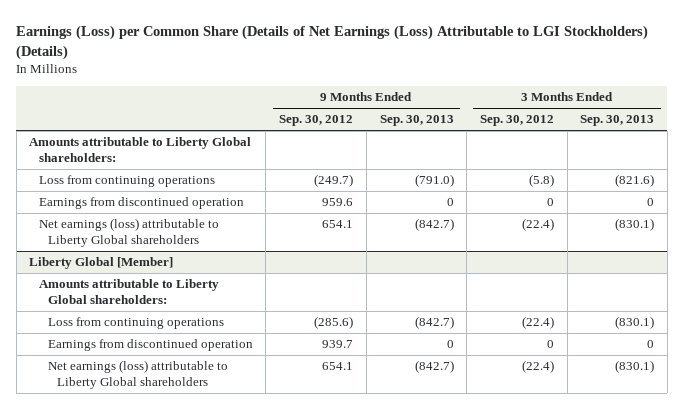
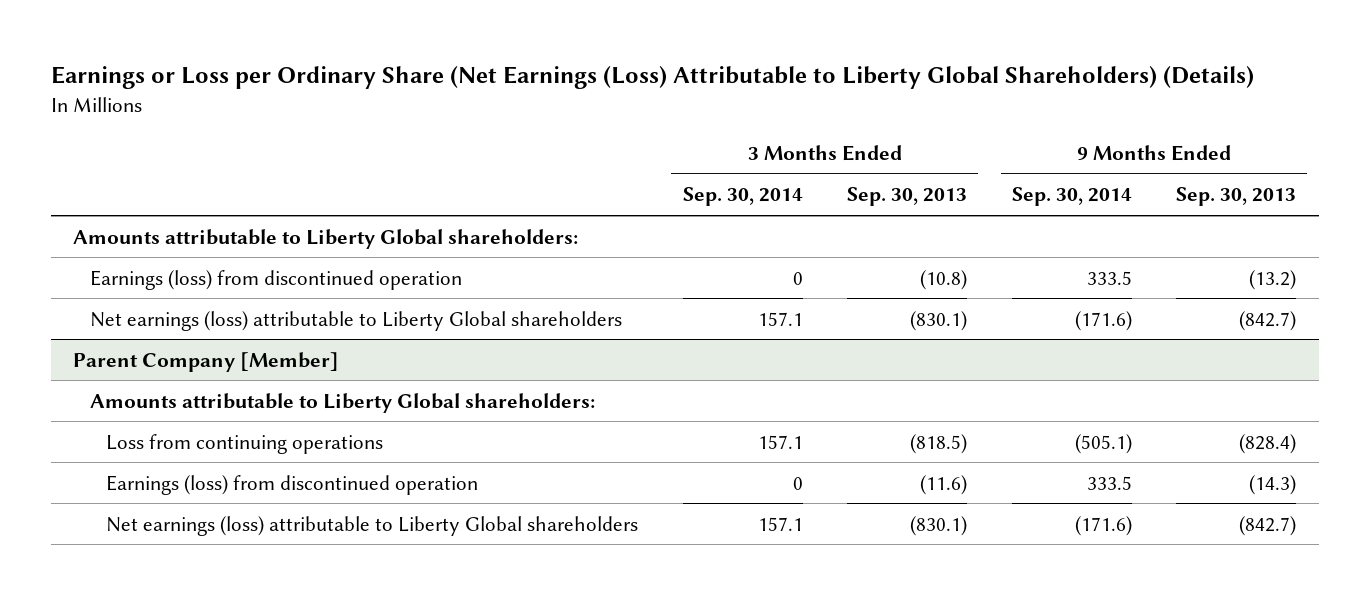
[16,25,649,60] Earnings (Loss) per Common Share (Details of Net Earnings (Loss) Attributable to LGI Stockholders) (Details) -> [50,66,1254,90] Earnings or Loss per Ordinary Share (Net Earnings (Loss) Attributable to Liberty Global Shareholders) (Details)
[279,115,354,127] Sep. 30, 2012 -> none
[479,115,554,127] Sep. 30, 2012 -> none
none -> [682,187,803,207] Sep. 30, 2014
none -> [1011,187,1132,207] Sep. 30, 2014
[38,175,215,188] Loss from continuing operations -> none
[38,197,244,210] Earnings from discontinued operation -> [89,269,462,290] Earnings (loss) from discontinued operation
[446,198,454,207] 0 -> [1249,269,1297,290] (13.2)
[647,198,655,207] 0 -> [920,269,968,290] (10.8)
[29,257,174,270] Liberty Global [Member] -> none
none -> [73,351,340,372] Parent Company [Member]
[414,316,454,330] (842.7) -> [1239,433,1297,454] (828.4)
[615,316,655,330] (830.1) -> [910,433,968,454] (818.5)
[47,339,253,352] Earnings from discontinued operation -> [105,474,478,495] Earnings (loss) from discontinued operation
[446,340,454,349] 0 -> [1249,474,1297,495] (14.3)
[647,340,655,349] 0 -> [920,474,968,495] (11.6)

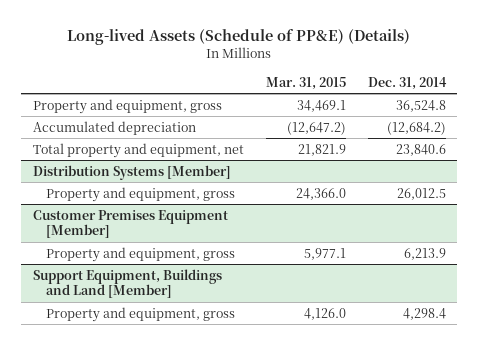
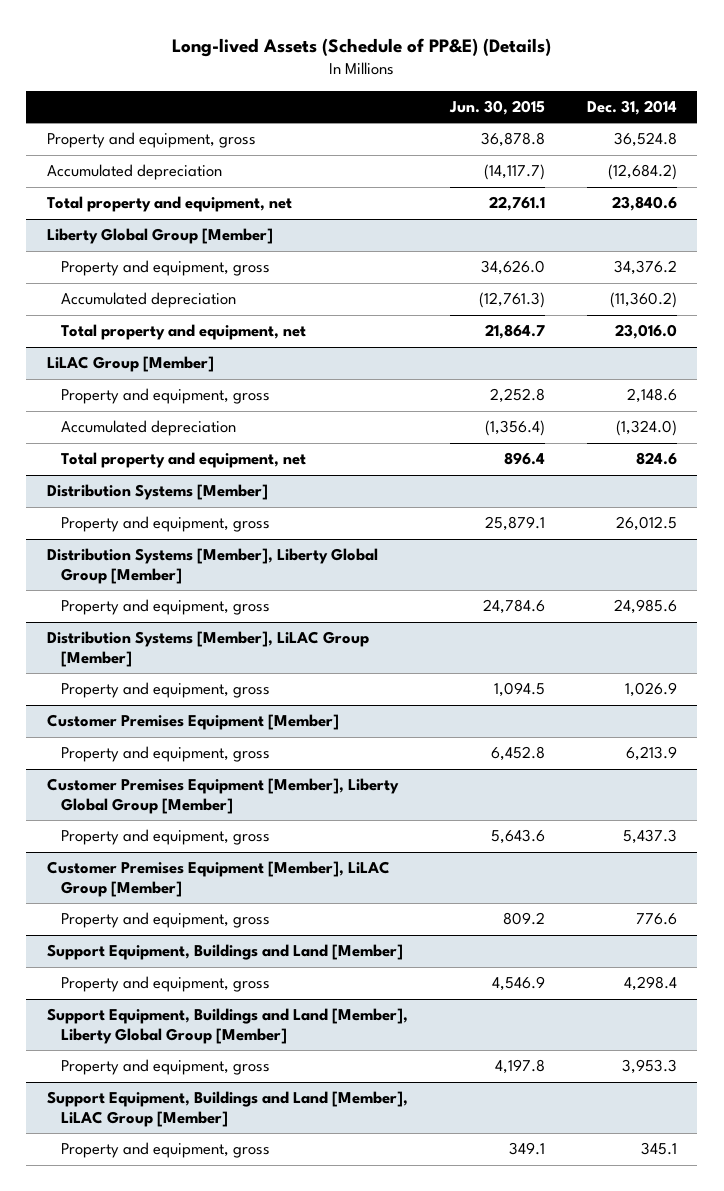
[265,76,346,90] Mar. 31, 2015 -> none
none -> [448,100,545,116] Jun. 30, 2015
none -> [47,228,274,245] Liberty Global Group [Member]
none -> [60,260,270,277] Property and equipment, gross
none -> [60,292,236,309] Accumulated depreciation
none -> [60,324,306,341] Total property and equipment, net
none -> [47,356,215,373] LiLAC Group [Member]
none -> [60,388,270,405] Property and equipment, gross
none -> [60,420,236,437] Accumulated depreciation
none -> [60,452,306,469] Total property and equipment, net
none -> [47,548,379,584] Distribution Systems [Member], Liberty Global Group [Member]
none -> [60,599,270,616] Property and equipment, gross
none -> [47,631,370,667] Distribution Systems [Member], LiLAC Group [Member]
none -> [60,682,270,699] Property and equipment, gross
none -> [47,778,400,814] Customer Premises Equipment [Member], Liberty Global Group [Member]
none -> [60,829,270,846] Property and equipment, gross
none -> [47,861,391,897] Customer Premises Equipment [Member], LiLAC Group [Member]
none -> [60,912,270,929] Property and equipment, gross
none -> [47,1008,409,1044] Support Equipment, Buildings and Land [Member], Liberty Global Group [Member]
none -> [60,1059,270,1076] Property and equipment, gross
none -> [47,1091,409,1127] Support Equipment, Buildings and Land [Member], LiLAC Group [Member]
none -> [60,1142,270,1159] Property and equipment, gross

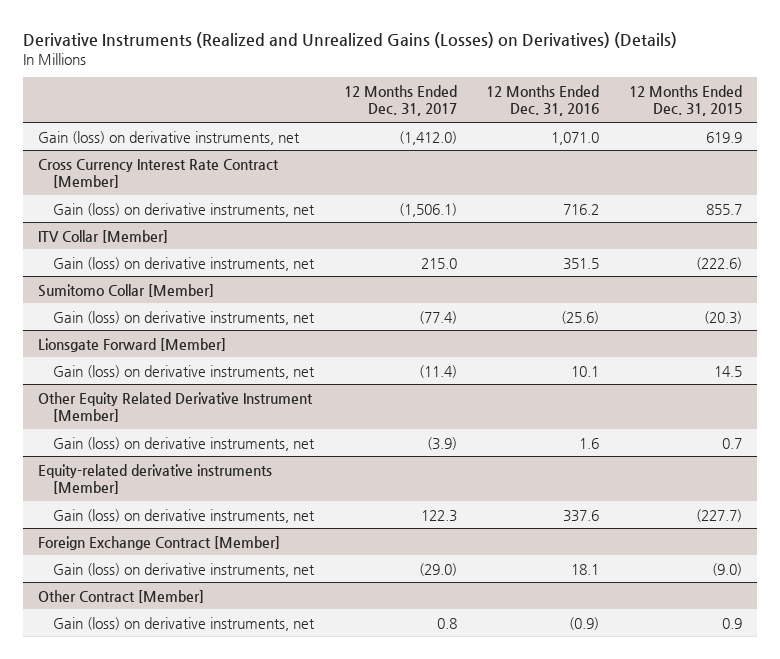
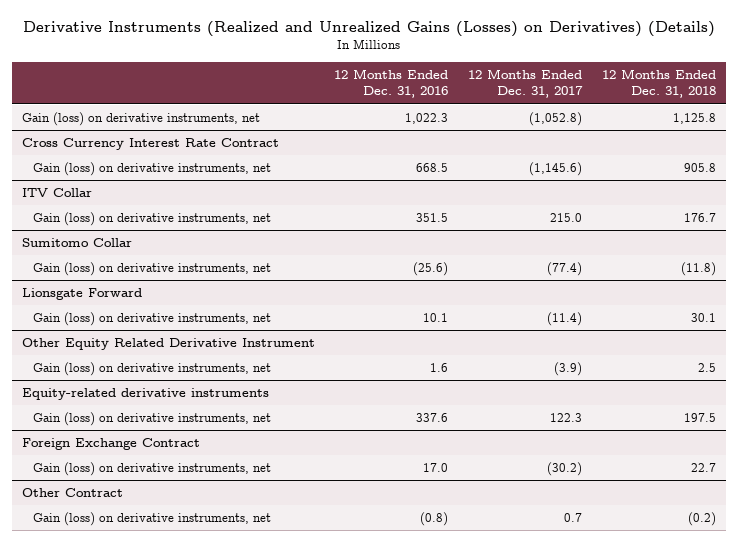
[628,84,742,117] 12 Months Ended Dec. 31, 2015 -> none
none -> [602,69,717,99] 12 Months Ended Dec. 31, 2018
[398,130,457,145] (1,412.0) -> [529,112,583,127] (1,052.8)
[551,131,600,145] 1,071.0 -> [405,113,449,125] 1,022.3
[38,158,280,188] Cross Currency Interest Rate Contract [Member] -> [21,138,279,151] Cross Currency Interest Rate Contract
[398,202,457,217] (1,506.1) -> [529,162,583,177] (1,145.6)
[563,203,600,215] 716.2 -> [416,163,449,173] 668.5
[38,229,169,243] ITV Collar [Member] -> [21,188,92,198] ITV Collar
[38,283,215,297] Sumitomo Collar [Member] -> [21,238,132,248] Sumitomo Collar
[38,337,227,352] Lionsgate Forward [Member] -> [21,288,142,301] Lionsgate Forward
[38,391,314,422] Other Equity Related Derivative Instrument [Member] -> [21,338,315,351] Other Equity Related Derivative Instrument
[38,463,273,494] Equity-related derivative instruments [Member] -> [21,388,269,401] Equity-related derivative instruments
[38,535,281,550] Foreign Exchange Contract [Member] -> [21,438,200,451] Foreign Exchange Contract
[418,562,457,576] (29.0) -> [547,462,583,477] (30.2)
[571,563,600,575] 18.1 -> [423,463,449,473] 17.0
[38,589,205,603] Other Contract [Member] -> [21,488,123,498] Other Contract
[436,617,457,629] 0.8 -> [564,513,583,523] 0.7
[569,616,600,630] (0.9) -> [420,512,449,527] (0.8)

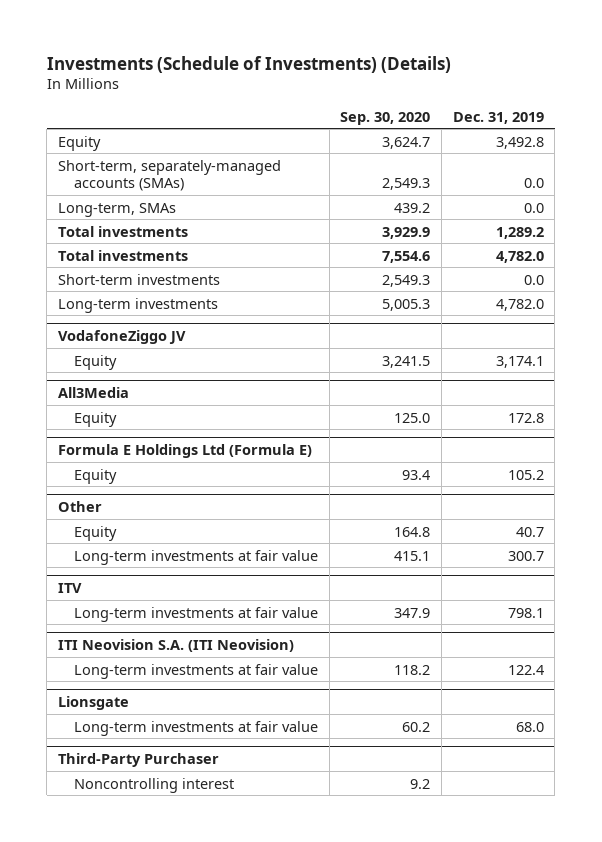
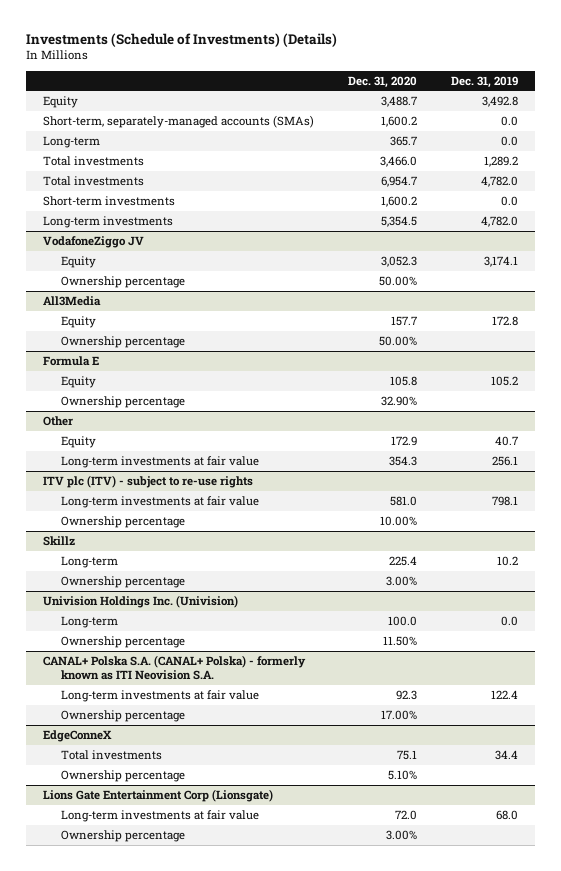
[340,111,431,125] Sep. 30, 2020 -> none
none -> [347,75,417,88] Dec. 31, 2020
[58,202,177,217] Long-term, SMAs -> [42,135,100,148] Long-term
none -> [60,275,185,288] Ownership percentage
none -> [60,335,185,348] Ownership percentage
[58,444,313,459] Formula E Holdings Ltd (Formula E) -> [42,355,99,366] Formula E
none -> [60,395,185,408] Ownership percentage
[507,550,544,561] 300.7 -> [492,455,519,466] 256.1
[58,583,83,594] ITV -> [42,474,253,488] ITV plc (ITV) - subject to re-use rights
none -> [60,515,185,528] Ownership percentage
none -> [42,535,75,546] Skillz
none -> [60,555,118,568] Long-term
none -> [60,575,185,588] Ownership percentage
none -> [42,594,238,608] Univision Holdings Inc. (Univision)
none -> [60,615,118,628] Long-term
none -> [60,635,185,648] Ownership percentage
[58,639,295,653] ITI Neovision S.A. (ITI Neovision) -> [42,654,306,681] CANAL+ Polska S.A. (CANAL+ Polska) - formerly known as ITI Neovision S.A.
none -> [60,709,185,722] Ownership percentage
none -> [42,729,112,742] EdgeConneX
none -> [60,749,162,760] Total investments
none -> [60,769,185,782] Ownership percentage
[58,696,130,711] Lionsgate -> [42,788,273,802] Lions Gate Entertainment Corp (Lionsgate)
[58,753,220,768] Third-Party Purchaser -> none
[74,777,235,793] Noncontrolling interest -> none
none -> [60,829,185,842] Ownership percentage

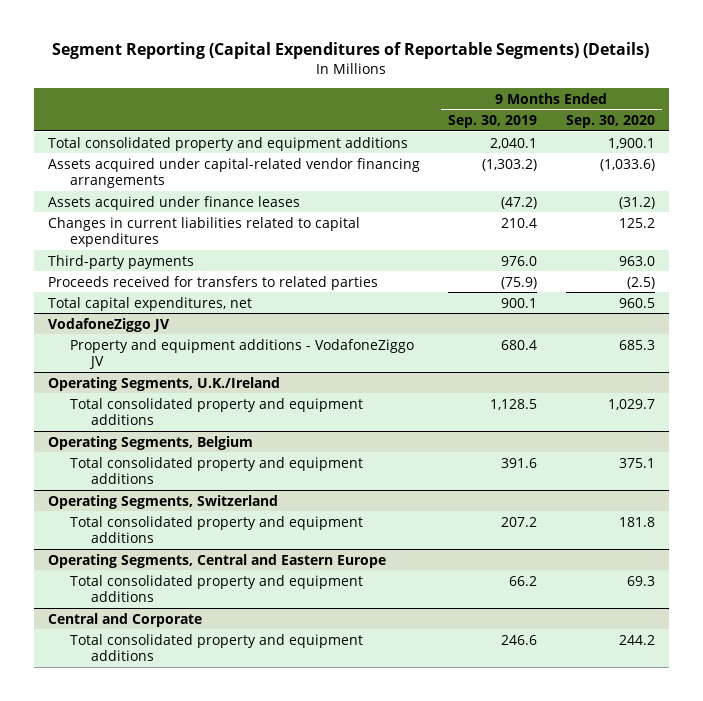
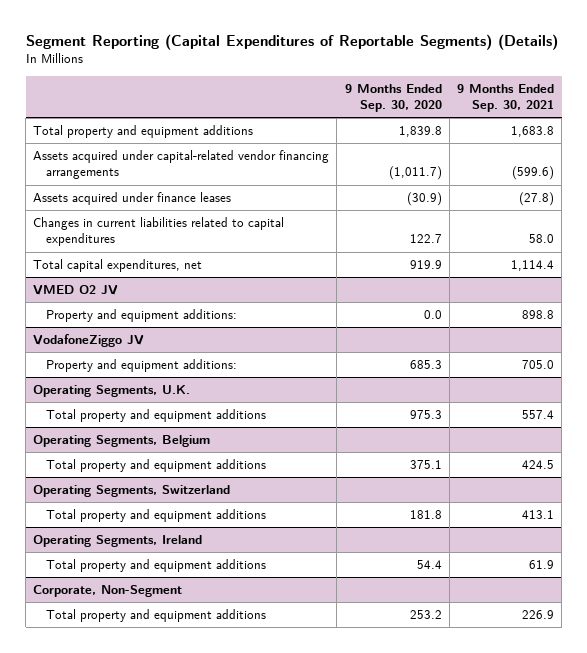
[448,115,538,129] Sep. 30, 2019 -> none
none -> [456,83,554,113] 9 Months Ended Sep. 30, 2021
[47,254,194,269] Third-party payments -> none
[47,275,378,290] Proceeds received for transfers to related parties -> none
[47,136,408,151] Total consolidated property and equipment additions -> [33,125,254,139] Total property and equipment additions
[607,137,655,149] 1,900.1 -> [398,126,442,138] 1,839.8
[599,158,655,171] (1,033.6) -> [388,166,442,181] (1,011.7)
[618,196,655,209] (31.2) -> [406,192,442,207] (30.9)
[618,217,655,228] 125.2 -> [409,234,442,244] 122.7
[618,297,655,308] 960.5 -> [409,260,442,270] 919.9
none -> [33,285,119,296] VMED O2 JV
none -> [45,309,237,323] Property and equipment additions:
[69,338,414,370] Property and equipment additions - VodafoneZiggo JV -> [45,359,237,373] Property and equipment additions:
[47,376,280,391] Operating Segments, U.K./Ireland -> [33,385,191,398] Operating Segments, U.K.
[69,397,363,426] Total consolidated property and equipment additions -> [45,409,266,423] Total property and equipment additions
[607,398,655,410] 1,029.7 -> [409,410,442,420] 975.3
[69,456,363,485] Total consolidated property and equipment additions -> [45,459,266,473] Total property and equipment additions
[47,553,386,568] Operating Segments, Central and Eastern Europe -> none
[69,515,363,544] Total consolidated property and equipment additions -> [45,509,266,523] Total property and equipment additions
none -> [33,535,203,548] Operating Segments, Ireland
[69,574,363,603] Total consolidated property and equipment additions -> [45,559,266,573] Total property and equipment additions
[626,575,655,586] 69.3 -> [416,560,442,570] 54.4
[47,612,202,627] Central and Corporate -> [33,585,183,598] Corporate, Non-Segment
[69,633,363,662] Total consolidated property and equipment additions -> [45,609,266,623] Total property and equipment additions
[618,634,655,645] 244.2 -> [409,610,442,620] 253.2

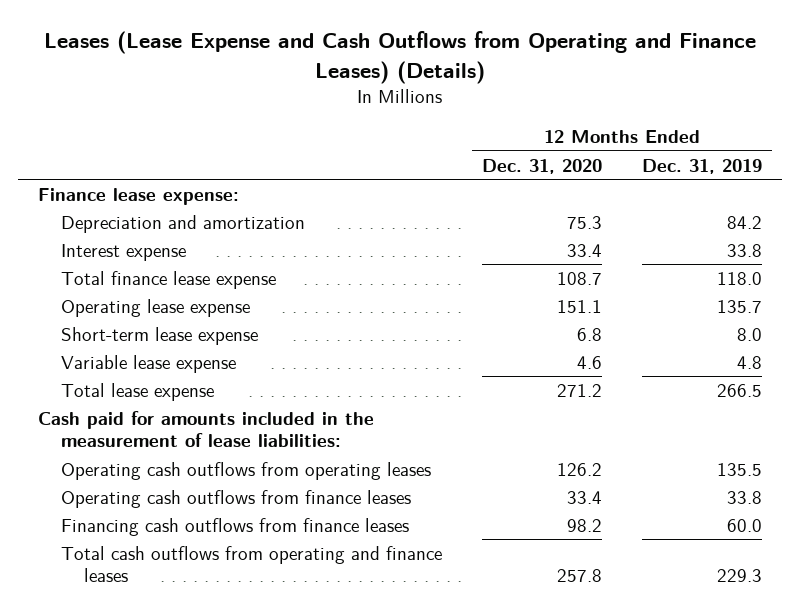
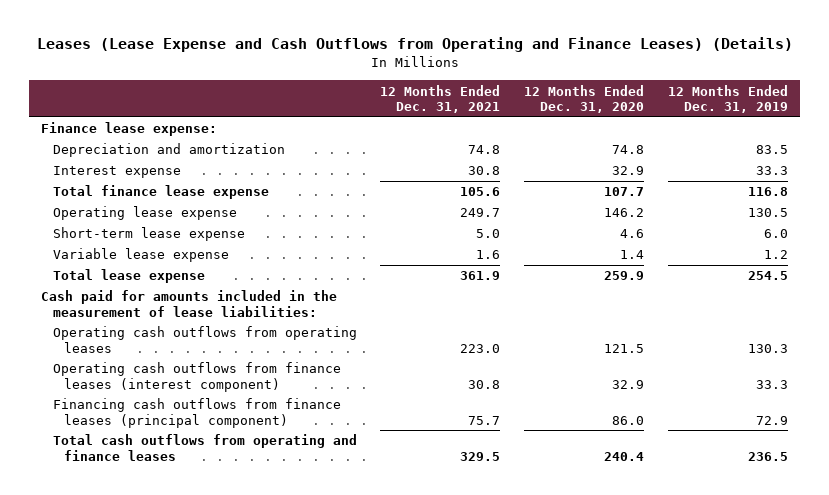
none -> [380,84,501,114] 12 Months Ended Dec. 31, 2021
[567,215,603,229] 75.3 -> [612,145,645,155] 74.8
[727,215,763,229] 84.2 -> [756,145,789,155] 83.5
[567,243,603,257] 33.4 -> [612,166,645,176] 32.9
[727,243,763,257] 33.8 -> [756,166,789,176] 33.3
[557,271,603,285] 108.7 -> [604,187,645,197] 107.7
[717,271,763,285] 118.0 -> [748,187,789,197] 116.8
[557,299,603,313] 151.1 -> [604,208,645,218] 146.2
[717,299,763,313] 135.7 -> [748,208,789,218] 130.5
[577,327,603,341] 6.8 -> [620,229,645,239] 4.6
[737,327,763,341] 8.0 -> [764,229,789,239] 6.0
[577,355,603,369] 4.6 -> [620,250,645,260] 1.4
[737,355,763,369] 4.8 -> [764,250,789,260] 1.2
[557,383,603,397] 271.2 -> [604,271,645,281] 259.9
[717,383,763,397] 266.5 -> [748,271,789,281] 254.5
[557,462,603,476] 126.2 -> [604,343,645,353] 121.5
[717,462,763,476] 135.5 -> [748,343,789,353] 130.3
[61,489,412,508] Operating cash outflows from finance leases -> [52,362,341,392] Operating cash outflows from finance leases (interest component)
[567,490,603,504] 33.4 -> [612,379,645,389] 32.9
[727,490,763,504] 33.8 -> [756,379,789,389] 33.3
[61,517,410,536] Financing cash outflows from finance leases -> [52,398,341,428] Financing cash outflows from finance leases (principal component)
[567,518,603,532] 98.2 -> [612,415,645,425] 86.0
[727,518,763,532] 60.0 -> [756,415,789,425] 72.9
[557,569,603,583] 257.8 -> [604,451,645,461] 240.4
[717,569,763,583] 229.3 -> [748,451,789,461] 236.5

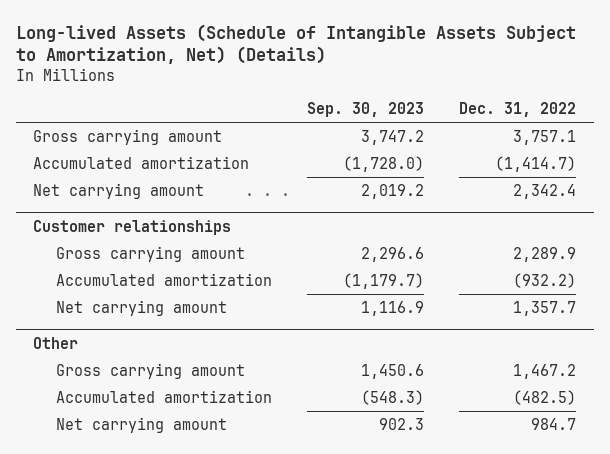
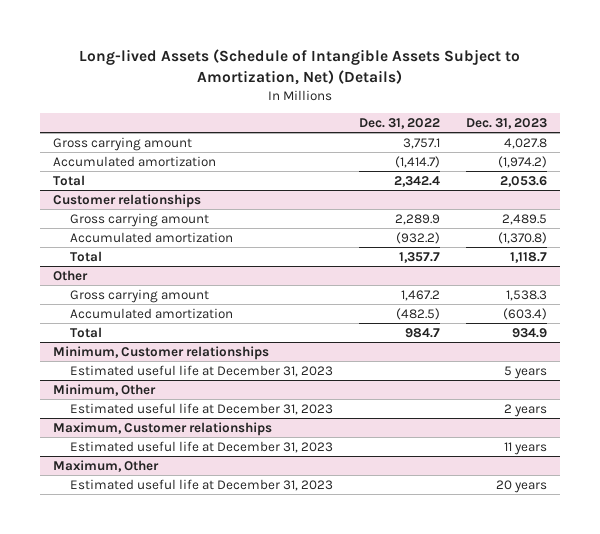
[307,102,425,118] Sep. 30, 2023 -> none
none -> [466,117,548,129] Dec. 31, 2023
[33,182,205,199] Net carrying amount -> [53,174,86,186] Total
[55,299,227,316] Net carrying amount -> [70,250,103,262] Total
[55,416,227,433] Net carrying amount -> [70,326,103,338] Total
none -> [53,345,270,360] Minimum, Customer relationships
none -> [70,364,334,377] Estimated useful life at December 31, 2023
none -> [53,383,157,396] Minimum, Other
none -> [70,402,334,415] Estimated useful life at December 31, 2023
none -> [53,421,273,436] Maximum, Customer relationships
none -> [70,440,334,453] Estimated useful life at December 31, 2023
none -> [53,459,160,472] Maximum, Other
none -> [70,478,334,491] Estimated useful life at December 31, 2023

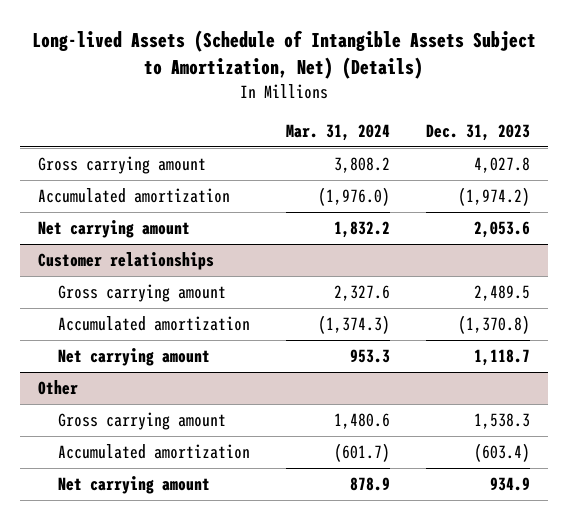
[359,117,441,129] Dec. 31, 2022 -> none
none -> [285,123,390,141] Mar. 31, 2024
[53,174,86,186] Total -> [37,219,190,238] Net carrying amount
[70,250,103,262] Total -> [57,347,210,366] Net carrying amount
[53,345,270,360] Minimum, Customer relationships -> none
[70,364,334,377] Estimated useful life at December 31, 2023 -> none
[53,383,157,396] Minimum, Other -> none
[70,402,334,415] Estimated useful life at December 31, 2023 -> none
[53,421,273,436] Maximum, Customer relationships -> none
[70,440,334,453] Estimated useful life at December 31, 2023 -> none
[53,459,160,472] Maximum, Other -> none
[70,478,334,491] Estimated useful life at December 31, 2023 -> none
[70,326,103,338] Total -> [57,475,210,494] Net carrying amount

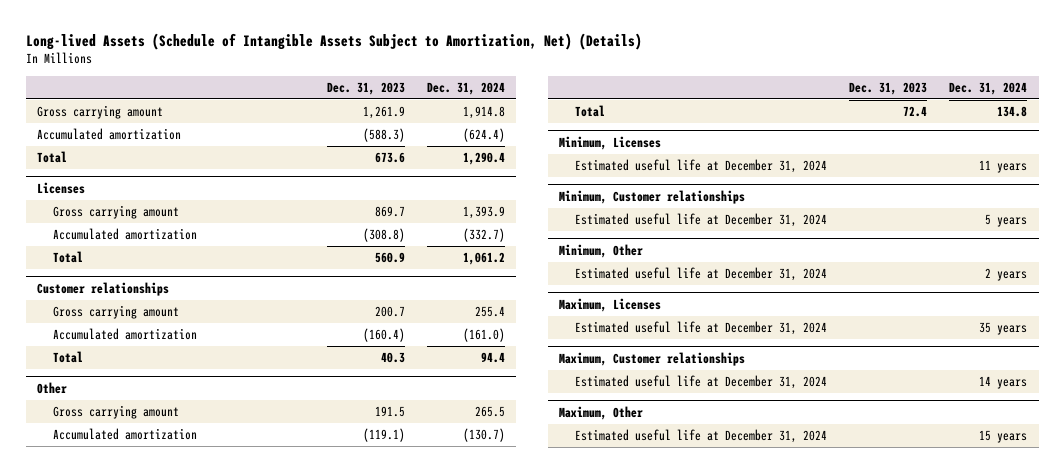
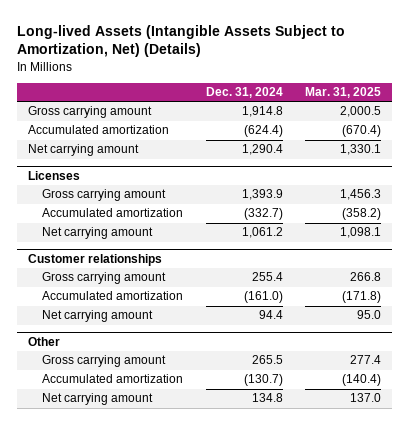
[25,32,642,50] Long-lived Assets (Schedule of Intangible Assets Subject to Amortization, Net) (Details) -> [17,24,346,58] Long-lived Assets (Intangible Assets Subject to Amortization, Net) (Details)
[326,81,405,95] Dec. 31, 2023 -> none
none -> [304,87,381,99] Mar. 31, 2025
[36,150,67,163] Total -> [28,144,140,157] Net carrying amount
[52,250,83,263] Total -> [42,227,154,240] Net carrying amount
[52,350,83,363] Total -> [42,310,154,323] Net carrying amount
[559,135,662,150] Minimum, Licenses -> none
[575,158,828,173] Estimated useful life at December 31, 2024 -> none
[559,189,746,204] Minimum, Customer relationships -> none
[575,212,828,227] Estimated useful life at December 31, 2024 -> none
[559,243,644,258] Minimum, Other -> none
[575,266,828,281] Estimated useful life at December 31, 2024 -> none
[559,297,662,312] Maximum, Licenses -> none
[575,320,828,335] Estimated useful life at December 31, 2024 -> none
[559,351,746,366] Maximum, Customer relationships -> none
[575,374,828,389] Estimated useful life at December 31, 2024 -> none
[559,405,644,420] Maximum, Other -> none
[575,428,828,443] Estimated useful life at December 31, 2024 -> none
[575,104,606,117] Total -> [42,393,154,406] Net carrying amount

